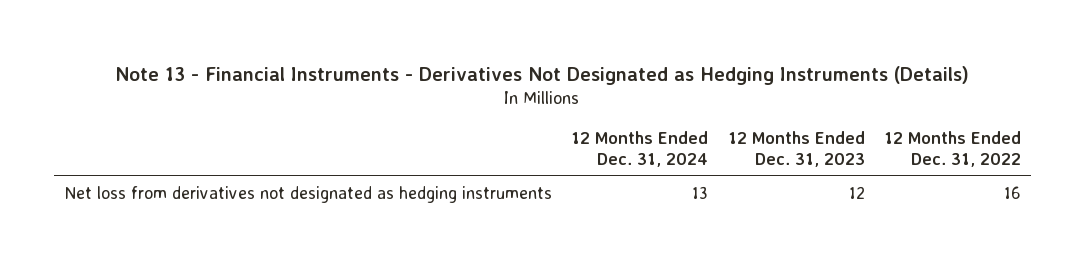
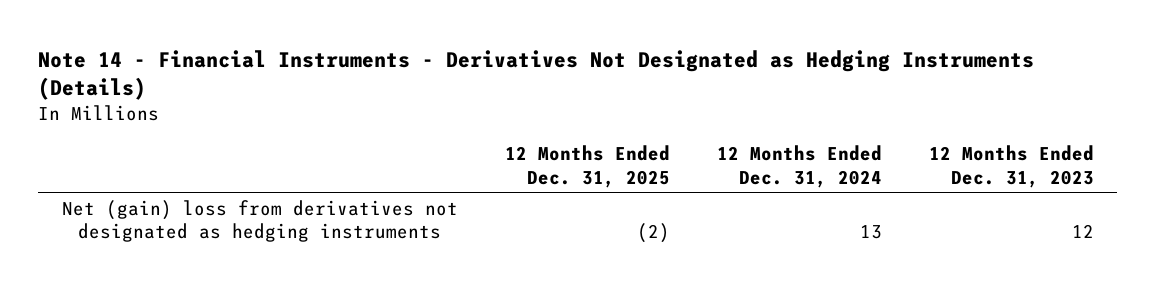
[115,65,970,85] Note 13 - Financial Instruments - Derivatives Not Designated as Hedging Instruments (Details) -> [38,49,1035,101] Note 14 - Financial Instruments - Derivatives Not Designated as Hedging Instruments (Details)
[884,130,1022,168] 12 Months Ended Dec. 31, 2022 -> none
none -> [504,145,670,188] 12 Months Ended Dec. 31, 2025
[63,186,552,204] Net loss from derivatives not designated as hedging instruments -> [61,199,458,242] Net (gain) loss from derivatives not designated as hedging instruments

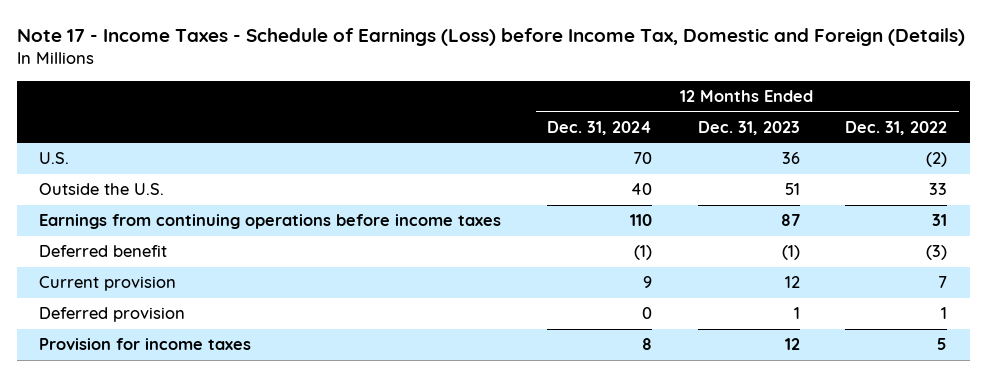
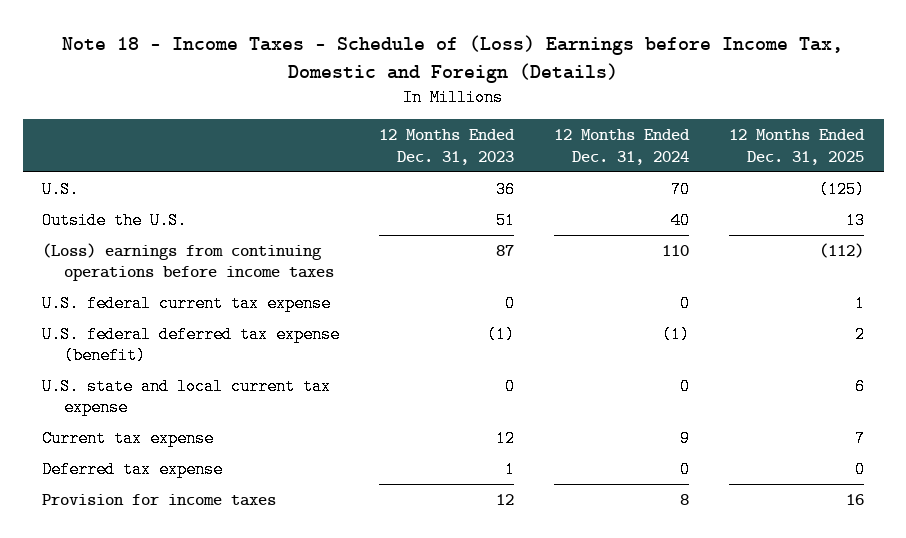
[16,28,965,47] Note 17 - Income Taxes - Schedule of Earnings (Loss) before Income Tax, Domestic and Foreign (Details) -> [62,35,844,83] Note 18 - Income Taxes - Schedule of (Loss) Earnings before Income Tax, Domestic and Foreign (Details)
[845,120,948,135] Dec. 31, 2022 -> none
none -> [728,129,865,165] 12 Months Ended Dec. 31, 2025
[39,214,502,230] Earnings from continuing operations before income taxes -> [42,242,334,282] (Loss) earnings from continuing operations before income taxes
none -> [42,294,332,312] U.S. federal current tax expense
[39,245,168,258] Deferred benefit -> [42,325,341,365] U.S. federal deferred tax expense (benefit)
none -> [42,377,332,417] U.S. state and local current tax expense
[39,276,177,292] Current provision -> [42,429,215,447] Current tax expense
[39,307,186,323] Deferred provision -> [42,460,224,478] Deferred tax expense

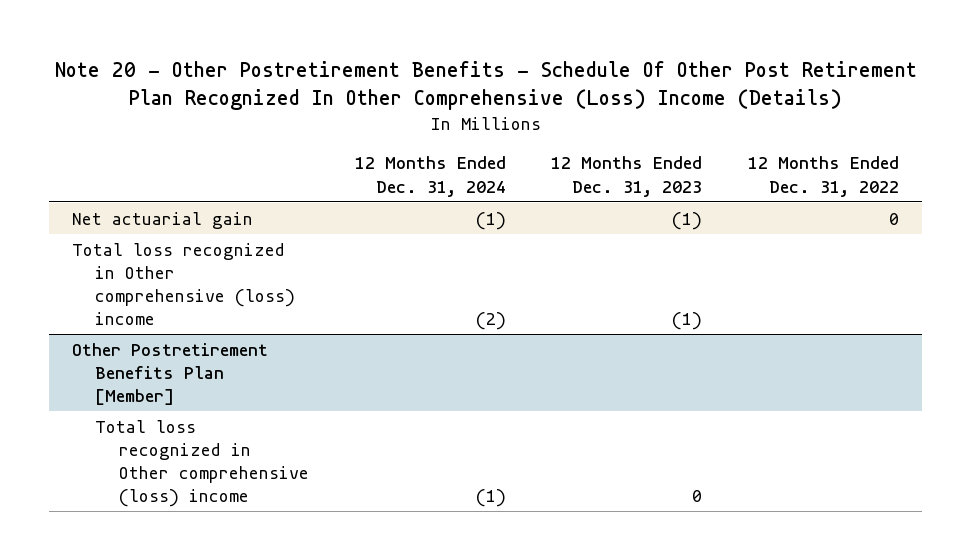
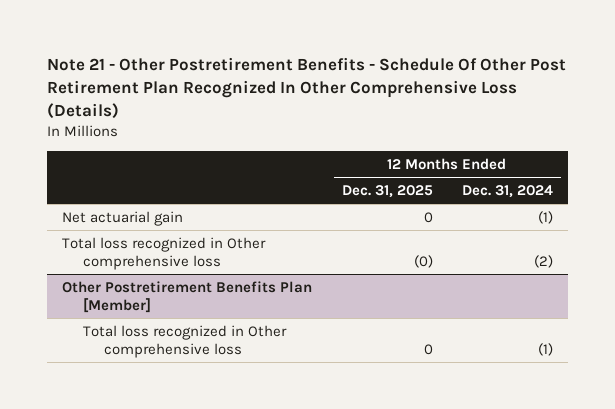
[54,61,917,111] Note 20 - Other Postretirement Benefits - Schedule Of Other Post Retirement Plan Recognized In Other Comprehensive (Loss) Income (Details) -> [47,57,567,120] Note 21 - Other Postretirement Benefits - Schedule Of Other Post Retirement Plan Recognized In Other Comprehensive Loss (Details)
[551,156,703,197] 12 Months Ended Dec. 31, 2023 -> none
[748,156,900,197] 12 Months Ended Dec. 31, 2022 -> none
none -> [341,184,433,198] Dec. 31, 2025
[72,242,296,326] Total loss recognized in Other comprehensive (loss) income -> [61,236,266,270] Total loss recognized in Other comprehensive loss
[95,419,309,508] Total loss recognized in Other comprehensive (loss) income -> [82,324,287,358] Total loss recognized in Other comprehensive loss

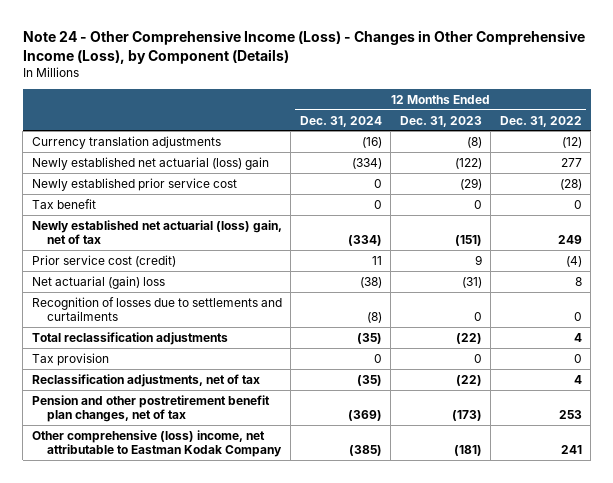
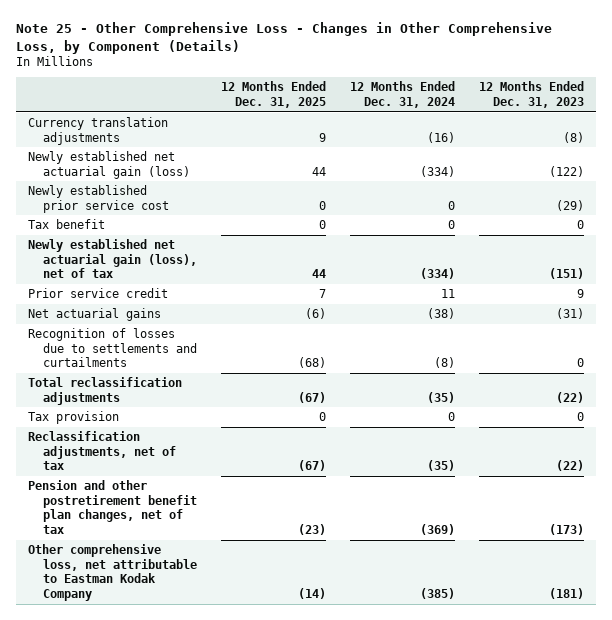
[22,29,585,64] Note 24 - Other Comprehensive Income (Loss) - Changes in Other Comprehensive Income (Loss), by Component (Details) -> [15,22,552,54] Note 25 - Other Comprehensive Loss - Changes in Other Comprehensive Loss, by Component (Details)
[499,115,582,127] Dec. 31, 2022 -> none
none -> [221,81,327,108] 12 Months Ended Dec. 31, 2025
[31,156,269,170] Newly established net actuarial (loss) gain -> [27,151,191,179] Newly established net actuarial gain (loss)
[31,219,282,245] Newly established net actuarial (loss) gain, net of tax -> [27,239,198,279] Newly established net actuarial gain (loss), net of tax
[31,254,176,267] Prior service cost (credit) -> [27,288,168,299] Prior service credit
[31,275,165,289] Net actuarial (gain) loss -> [27,308,161,322] Net actuarial gains
[31,429,282,458] Other comprehensive (loss) income, net attributable to Eastman Kodak Company -> [27,544,198,601] Other comprehensive loss, net attributable to Eastman Kodak Company

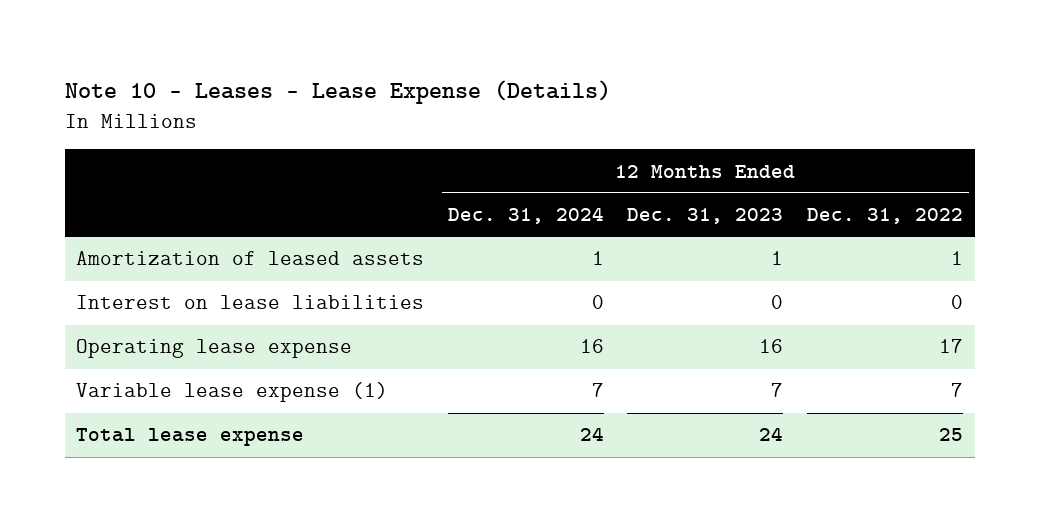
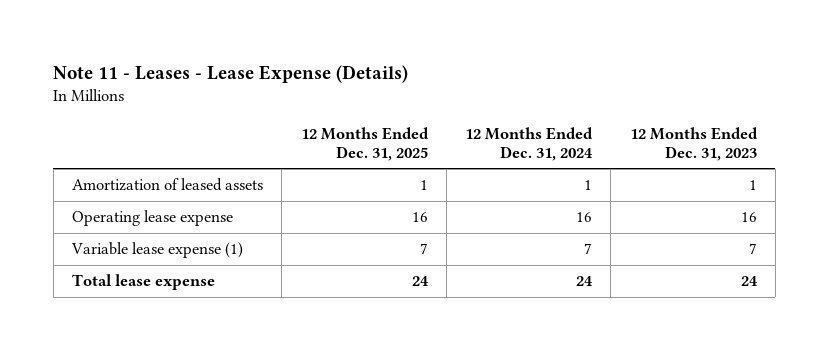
[64,80,611,105] Note 10 - Leases - Lease Expense (Details) -> [53,64,409,83] Note 11 - Leases - Lease Expense (Details)
[806,208,963,225] Dec. 31, 2022 -> none
none -> [300,126,429,161] 12 Months Ended Dec. 31, 2025
[76,295,425,310] Interest on lease liabilities -> none

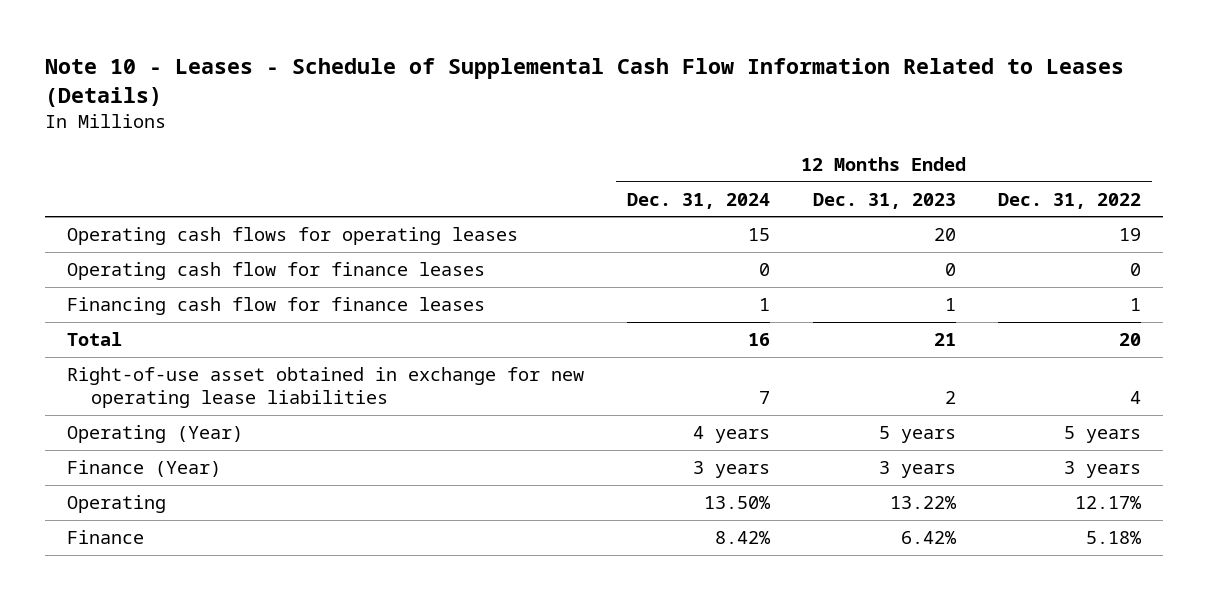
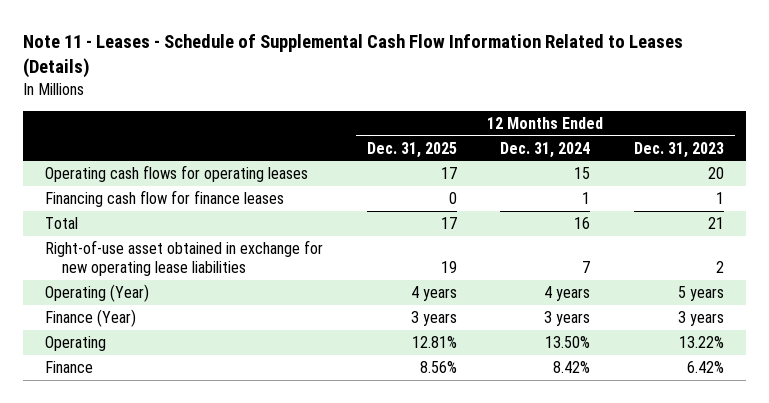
[45,57,1125,107] Note 10 - Leases - Schedule of Supplemental Cash Flow Information Related to Leases (Details) -> [23,34,684,79] Note 11 - Leases - Schedule of Supplemental Cash Flow Information Related to Leases (Details)
[998,192,1142,209] Dec. 31, 2022 -> none
none -> [366,141,457,158] Dec. 31, 2025
[66,262,485,281] Operating cash flow for finance leases -> none

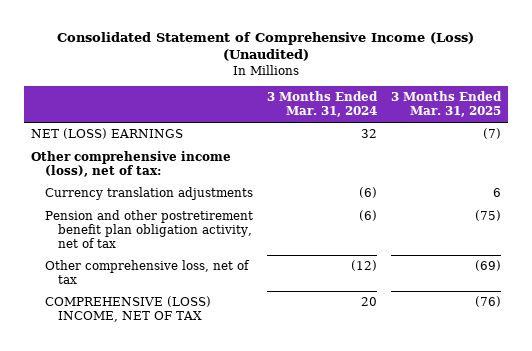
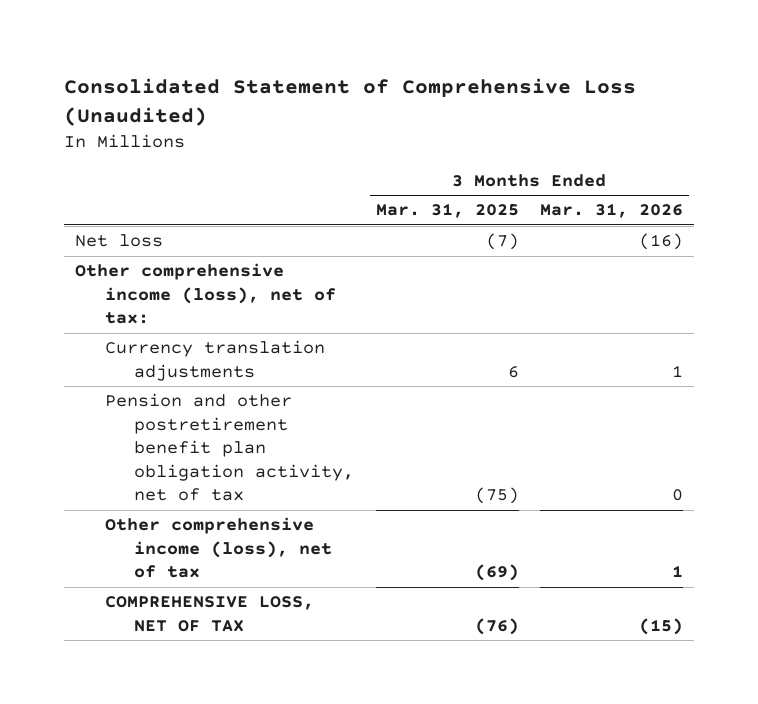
[56,31,474,62] Consolidated Statement of Comprehensive Income (Loss) (Unaudited) -> [64,78,637,126] Consolidated Statement of Comprehensive Loss (Unaudited)
[266,91,378,118] 3 Months Ended Mar. 31, 2024 -> none
none -> [540,203,684,219] Mar. 31, 2026
[31,128,184,140] NET (LOSS) EARNINGS -> [75,234,164,248] Net loss
[44,260,250,285] Other comprehensive loss, net of tax -> [104,517,333,579] Other comprehensive income (loss), net of tax
[44,296,211,323] COMPREHENSIVE (LOSS) INCOME, NET OF TAX -> [104,596,314,632] COMPREHENSIVE LOSS, NET OF TAX

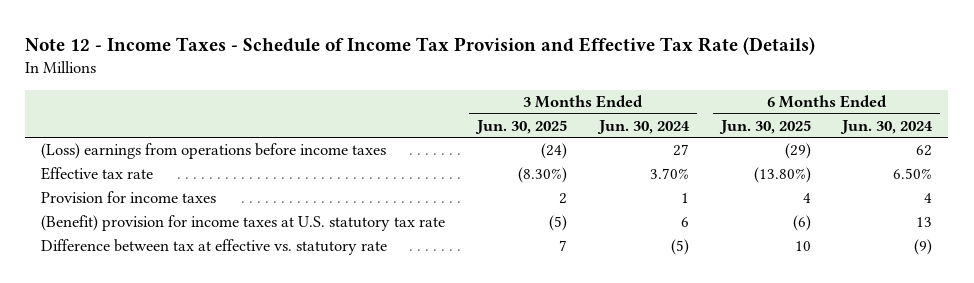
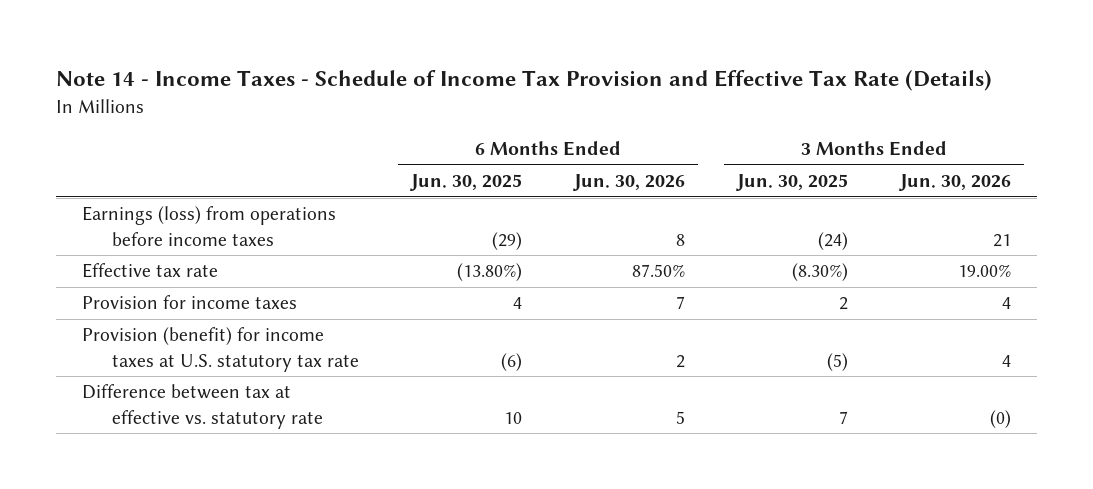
[25,36,816,55] Note 12 - Income Taxes - Schedule of Income Tax Provision and Effective Tax Rate (Details) -> [55,70,992,92] Note 14 - Income Taxes - Schedule of Income Tax Provision and Effective Tax Rate (Details)
[596,119,690,134] Jun. 30, 2024 -> none
[840,119,934,134] Jun. 30, 2024 -> none
none -> [572,173,685,191] Jun. 30, 2026
none -> [898,173,1011,191] Jun. 30, 2026
[41,143,387,160] (Loss) earnings from operations before income taxes -> [81,206,336,246] Earnings (loss) from operations before income taxes
[41,215,446,232] (Benefit) provision for income taxes at U.S. statutory tax rate -> [81,327,359,372] Provision (benefit) for income taxes at U.S. statutory tax rate

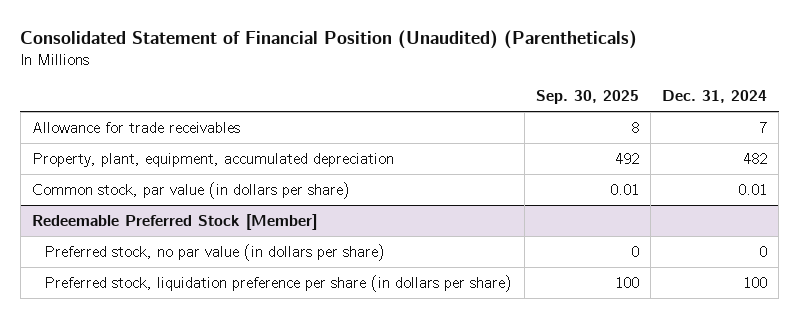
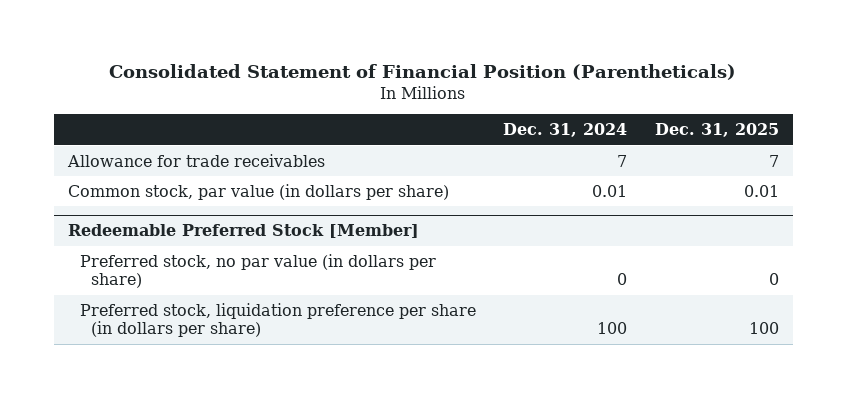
[20,30,638,50] Consolidated Statement of Financial Position (Unaudited) (Parentheticals) -> [109,64,737,81] Consolidated Statement of Financial Position (Parentheticals)
[535,89,639,104] Sep. 30, 2025 -> none
none -> [654,123,779,138] Dec. 31, 2025
[32,152,395,167] Property, plant, equipment, accumulated depreciation -> none

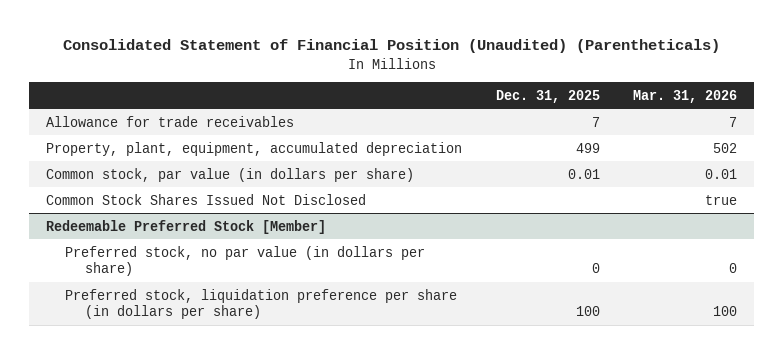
[109,64,737,81] Consolidated Statement of Financial Position (Parentheticals) -> [62,39,720,54] Consolidated Statement of Financial Position (Unaudited) (Parentheticals)
[503,123,628,138] Dec. 31, 2024 -> none
none -> [633,89,738,103] Mar. 31, 2026
none -> [45,141,462,156] Property, plant, equipment, accumulated depreciation
none -> [45,193,366,205] Common Stock Shares Issued Not Disclosed

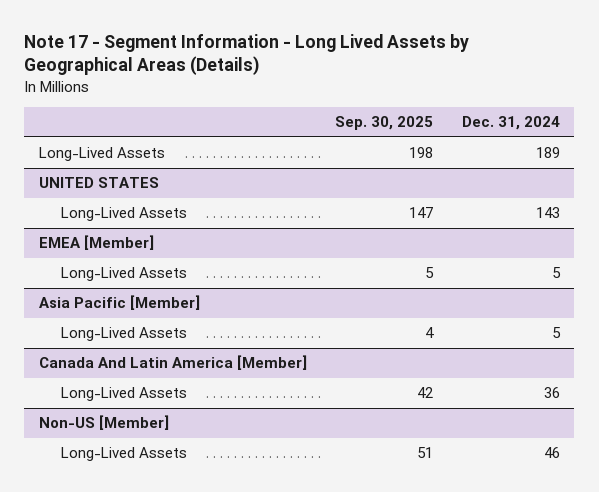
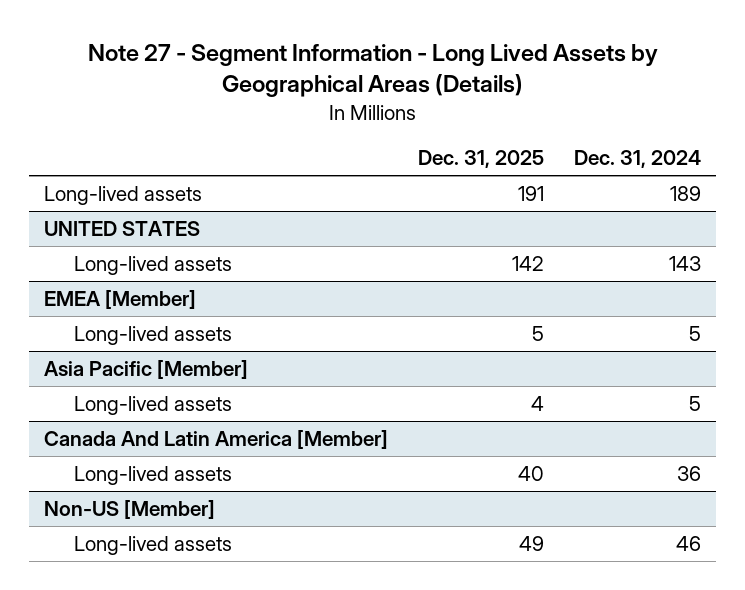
[24,33,470,76] Note 17 - Segment Information - Long Lived Assets by Geographical Areas (Details) -> [87,43,658,98] Note 27 - Segment Information - Long Lived Assets by Geographical Areas (Details)
[335,116,434,131] Sep. 30, 2025 -> none
none -> [418,150,545,169] Dec. 31, 2025
[38,147,165,162] Long-Lived Assets -> [44,185,203,205] Long-lived assets
[60,207,187,222] Long-Lived Assets -> [73,255,232,275] Long-lived assets
[60,267,187,282] Long-Lived Assets -> [73,325,232,345] Long-lived assets
[60,327,187,342] Long-Lived Assets -> [73,395,232,415] Long-lived assets
[60,387,187,402] Long-Lived Assets -> [73,465,232,485] Long-lived assets
[60,447,187,462] Long-Lived Assets -> [73,535,232,555] Long-lived assets

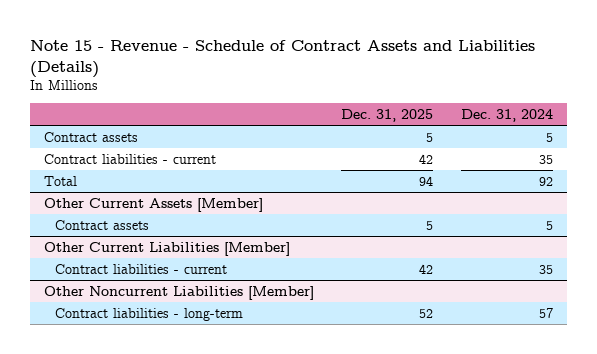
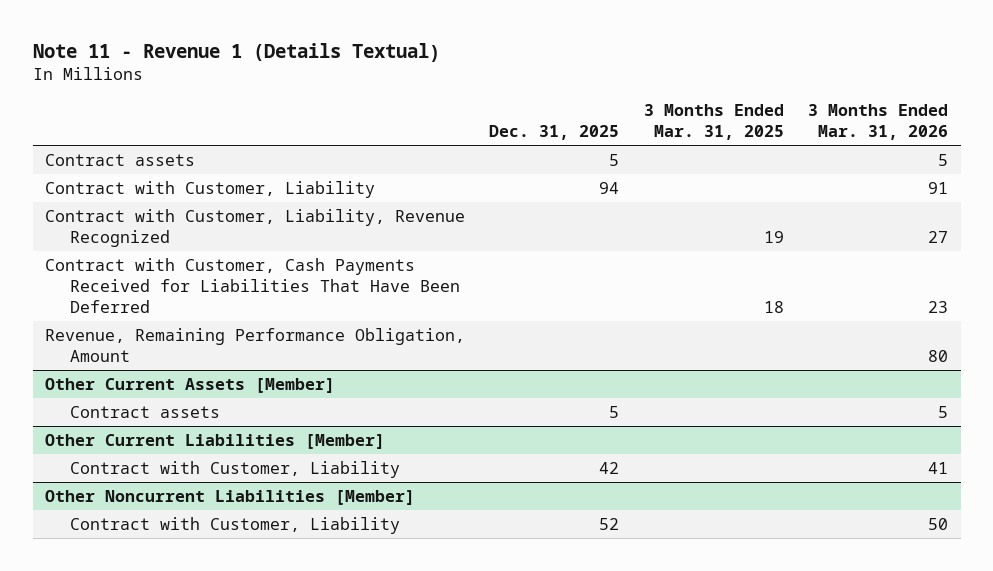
[30,39,536,78] Note 15 - Revenue - Schedule of Contract Assets and Liabilities (Details) -> [32,42,440,62] Note 11 - Revenue 1 (Details Textual)
[461,108,554,122] Dec. 31, 2024 -> none
none -> [643,104,784,141] 3 Months Ended Mar. 31, 2025
none -> [808,104,949,141] 3 Months Ended Mar. 31, 2026
[43,153,216,164] Contract liabilities - current -> none
[43,175,77,186] Total -> [44,180,375,198] Contract with Customer, Liability
none -> [44,208,465,247] Contract with Customer, Liability, Revenue Recognized
none -> [44,257,461,313] Contract with Customer, Cash Payments Received for Liabilities That Have Been Deferred
none -> [44,327,465,362] Revenue, Remaining Performance Obligation, Amount
[55,263,228,274] Contract liabilities - current -> none
none -> [70,460,401,478] Contract with Customer, Liability
[55,307,244,321] Contract liabilities - long-term -> none
none -> [70,516,401,534] Contract with Customer, Liability

